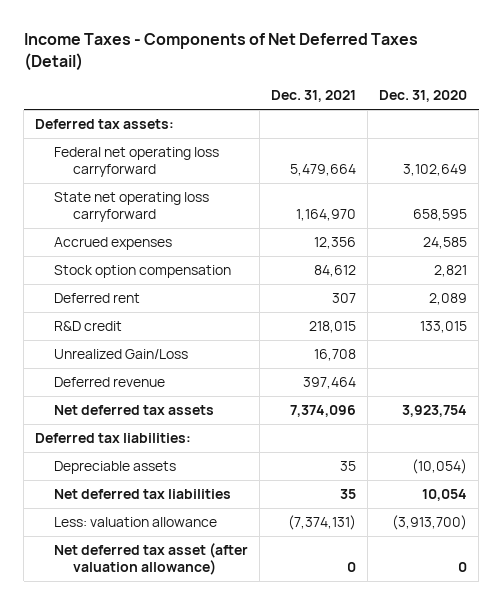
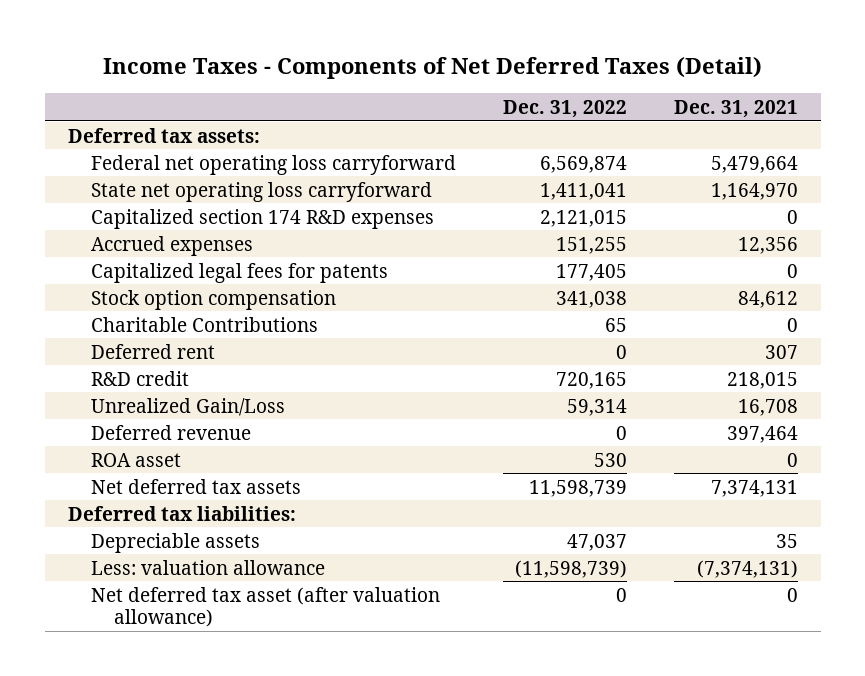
[379,90,468,103] Dec. 31, 2020 -> none
none -> [502,100,627,119] Dec. 31, 2022
none -> [90,208,434,229] Capitalized section 174 R&D expenses
none -> [90,262,388,283] Capitalized legal fees for patents
none -> [90,316,318,332] Charitable Contributions
none -> [90,452,181,467] ROA asset
[290,405,357,418] 7,374,096 -> [710,479,798,497] 7,374,131
[53,489,231,500] Net deferred tax liabilities -> none

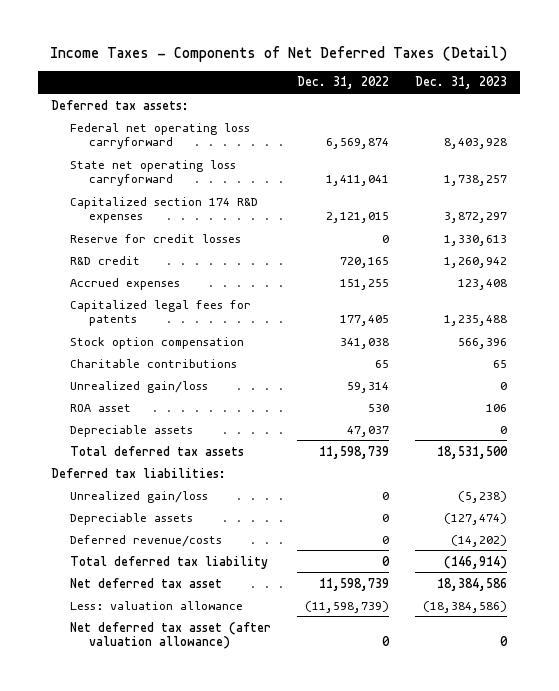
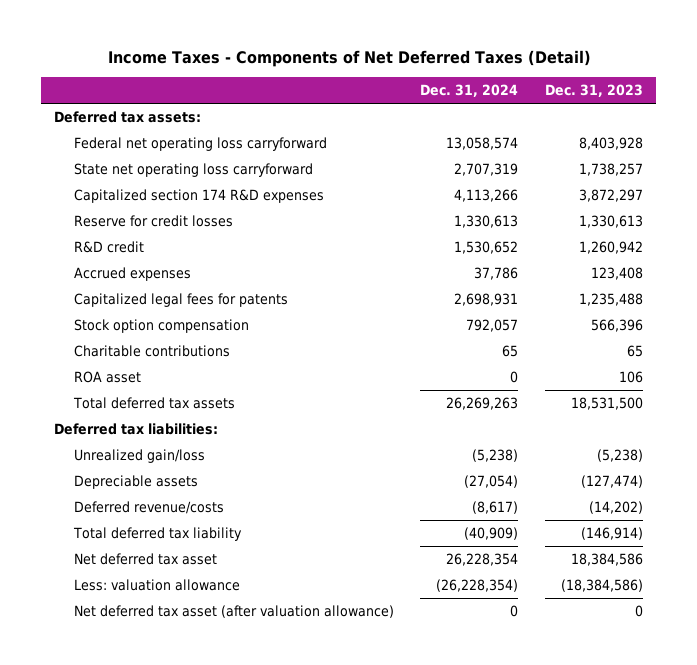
[297,76,390,90] Dec. 31, 2022 -> none
none -> [420,84,519,98] Dec. 31, 2024
[70,380,209,393] Unrealized gain/loss -> none
[70,424,194,437] Depreciable assets -> none

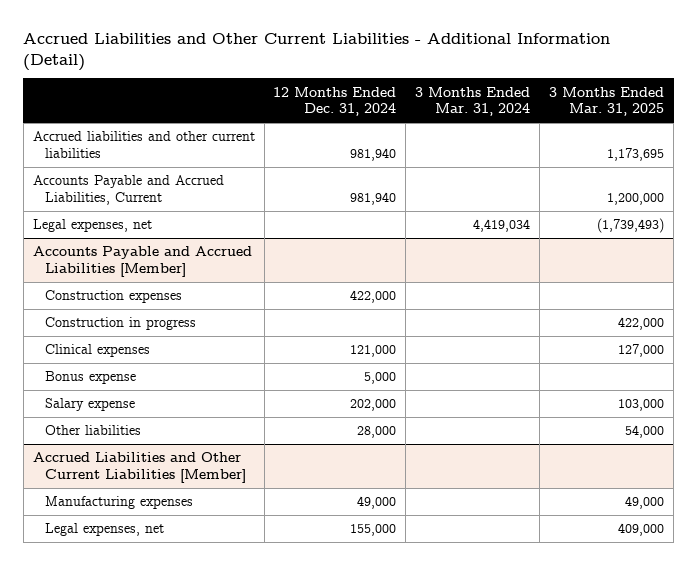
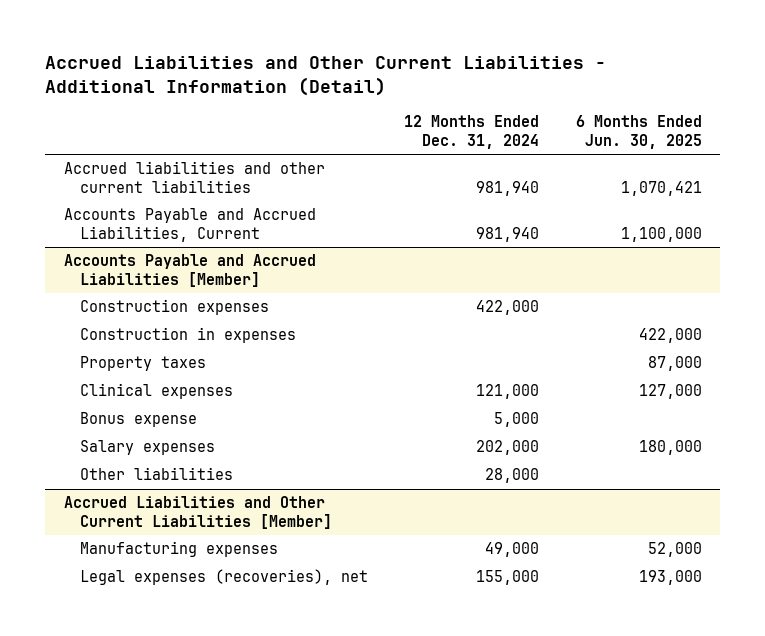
[415,86,531,117] 3 Months Ended Mar. 31, 2024 -> none
[549,86,665,117] 3 Months Ended Mar. 31, 2025 -> none
none -> [575,115,702,149] 6 Months Ended Jun. 30, 2025
[32,219,152,233] Legal expenses, net -> none
[44,317,196,331] Construction in progress -> [79,327,296,344] Construction in expenses
none -> [79,356,206,372] Property taxes
[44,398,135,412] Salary expense -> [79,440,215,456] Salary expenses
[44,523,164,537] Legal expenses, net -> [79,569,368,586] Legal expenses (recoveries), net

